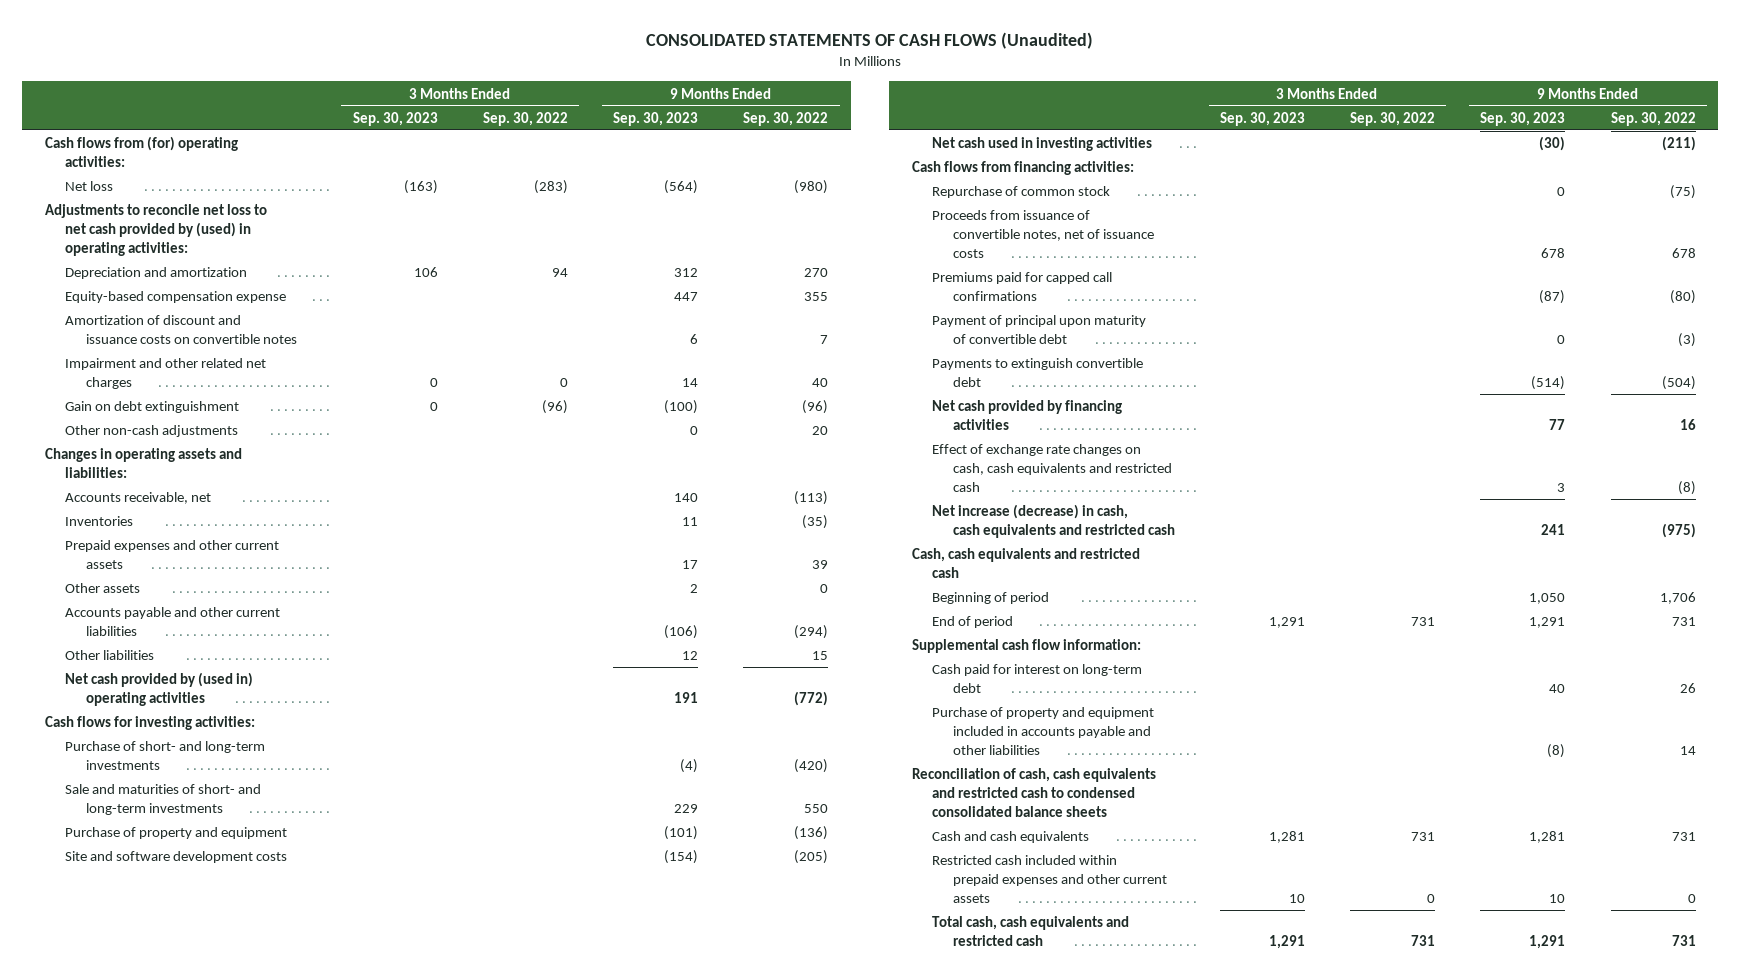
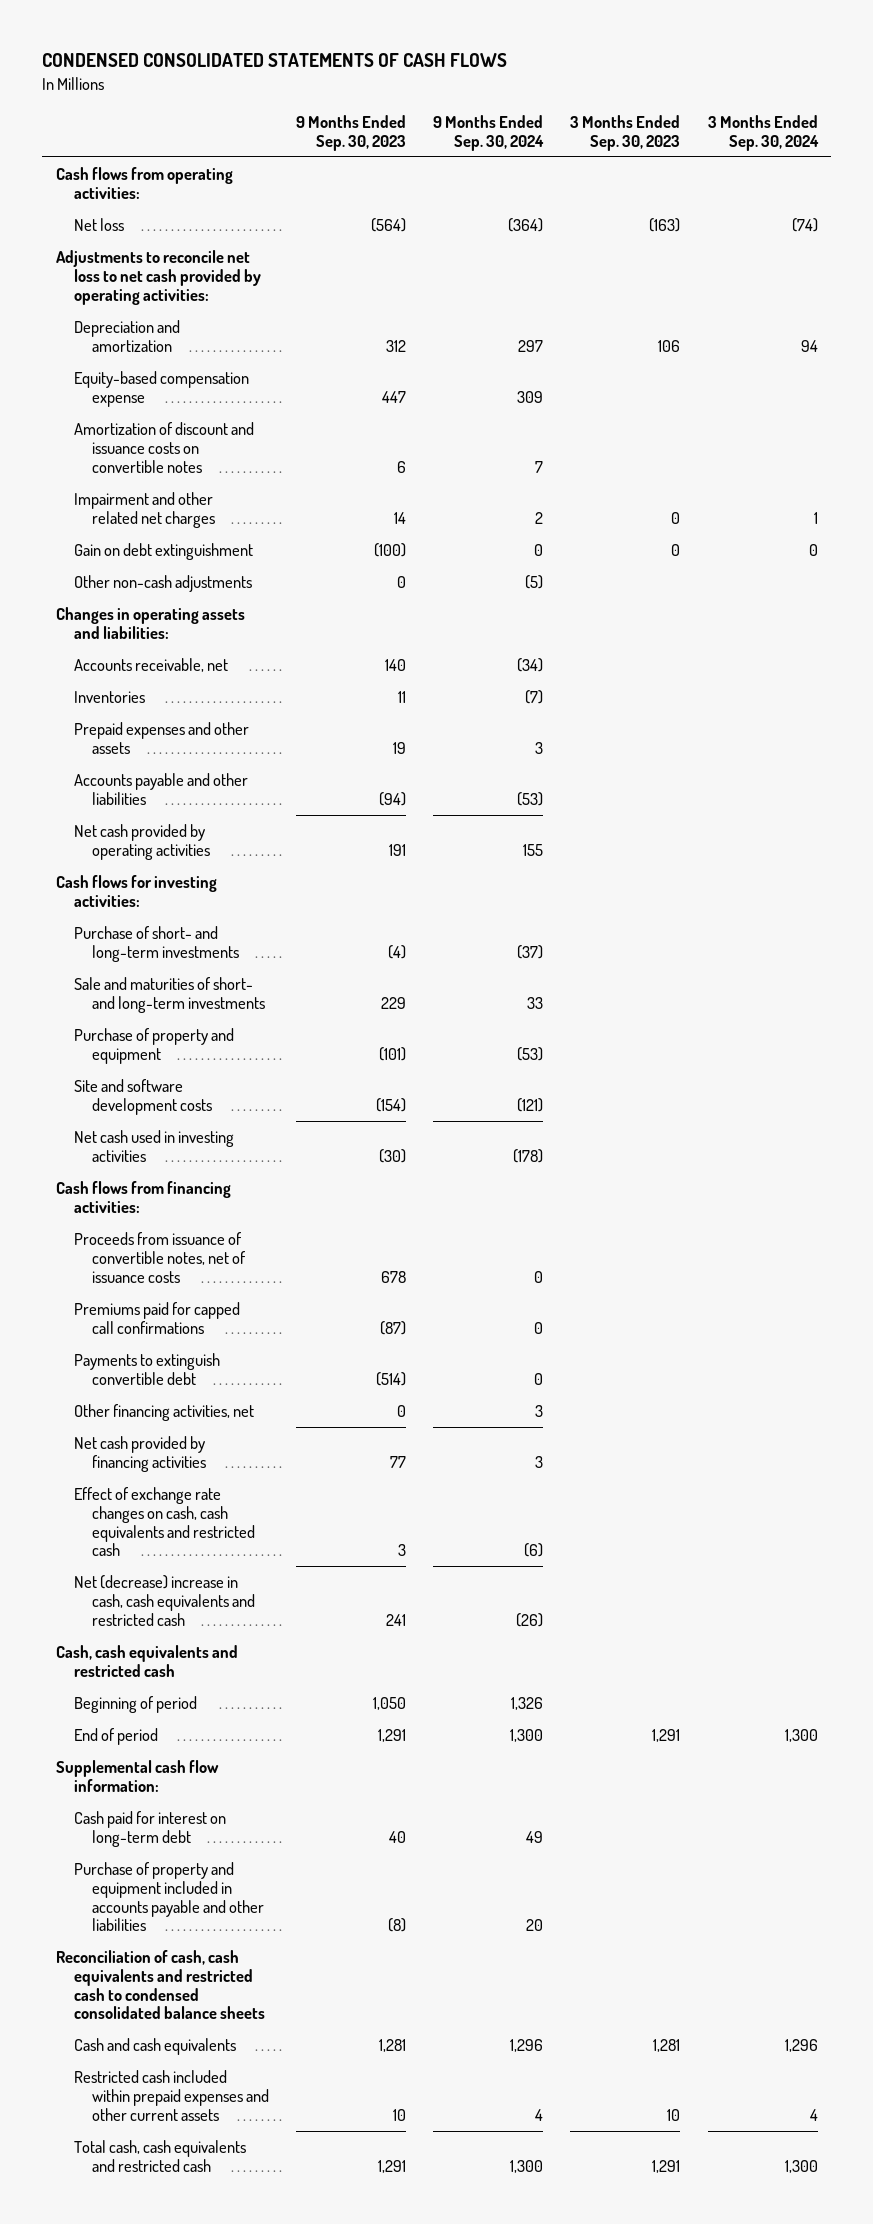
[646,31,1094,49] CONSOLIDATED STATEMENTS OF CASH FLOWS (Unaudited) -> [41,53,507,68] CONDENSED CONSOLIDATED STATEMENTS OF CASH FLOWS
[482,111,568,126] Sep. 30, 2022 -> none
[743,111,829,126] Sep. 30, 2022 -> none
none -> [433,114,545,151] 9 Months Ended Sep. 30, 2024
none -> [707,114,819,151] 3 Months Ended Sep. 30, 2024
[44,136,238,167] Cash flows from (for) operating activities: -> [55,166,233,199] Cash flows from operating activities:
[44,204,267,256] Adjustments to reconcile net loss to net cash provided by (used) in operating activities: -> [55,249,261,305] Adjustments to reconcile net loss to net cash provided by operating activities:
[65,583,141,594] Other assets -> none
[65,650,155,661] Other liabilities -> none
[65,540,280,569] Prepaid expenses and other current assets -> [73,721,249,754] Prepaid expenses and other assets
[682,559,699,569] 17 -> [392,741,406,754] 19
[65,607,281,636] Accounts payable and other current liabilities -> [73,772,248,805] Accounts payable and other liabilities
[664,624,699,639] (106) -> [378,791,406,806] (94)
[65,672,254,706] Net cash provided by (used in) operating activities -> [73,823,210,860] Net cash provided by operating activities
[932,186,1111,199] Repurchase of common stock -> none
[932,315,1147,344] Payment of principal upon maturity of convertible debt -> none
none -> [73,1403,254,1421] Other financing activities, net
[932,504,1175,538] Net increase (decrease) in cash, cash equivalents and restricted cash -> [73,1574,255,1626] Net (decrease) increase in cash, cash equivalents and restricted cash

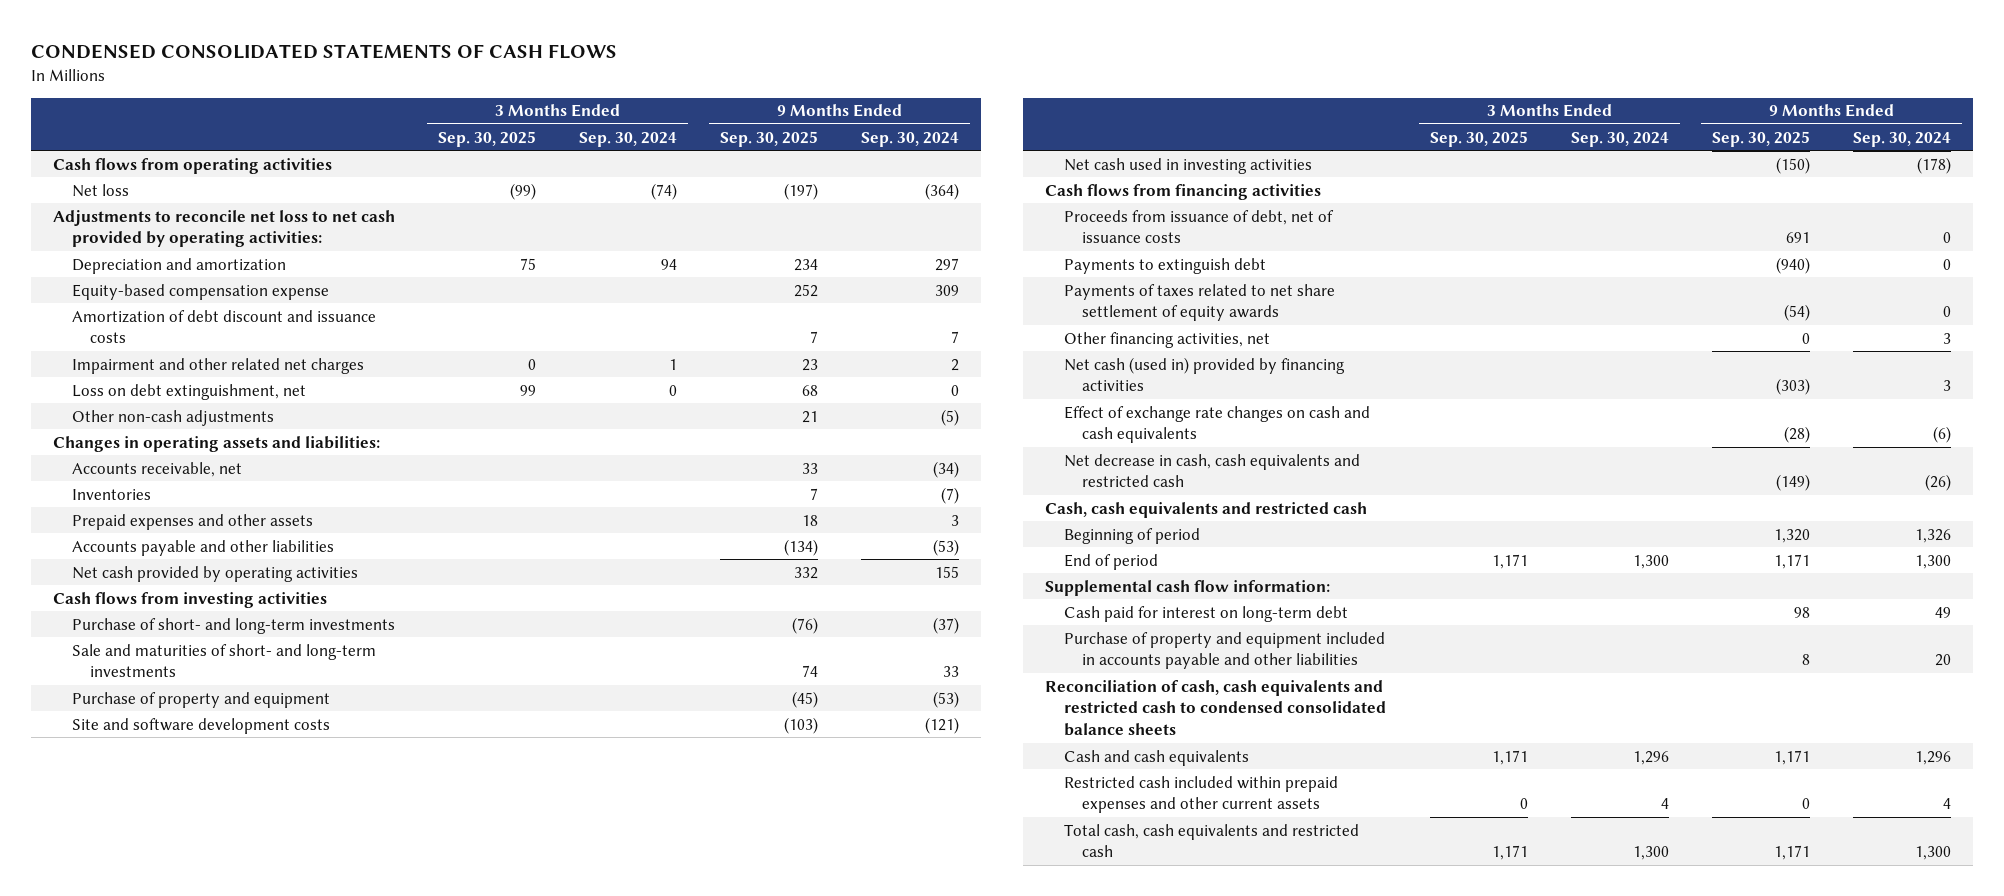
[295,114,406,151] 9 Months Ended Sep. 30, 2023 -> none
[570,114,681,151] 3 Months Ended Sep. 30, 2023 -> none
none -> [438,130,537,147] Sep. 30, 2025
none -> [720,130,819,147] Sep. 30, 2025
[55,166,233,199] Cash flows from operating activities: -> [52,157,332,174] Cash flows from operating activities
[73,421,254,473] Amortization of discount and issuance costs on convertible notes -> [71,309,376,344] Amortization of debt discount and issuance costs
[73,542,253,560] Gain on debt extinguishment -> [71,383,306,400] Loss on debt extinguishment, net
[55,874,217,907] Cash flows for investing activities: -> [52,591,327,608] Cash flows from investing activities
[73,1301,240,1334] Premiums paid for capped call confirmations -> none
[55,1180,231,1213] Cash flows from financing activities: -> [1044,183,1321,200] Cash flows from financing activities
[73,1231,246,1283] Proceeds from issuance of convertible notes, net of issuance costs -> [1063,209,1334,244] Proceeds from issuance of debt, net of issuance costs
[73,1352,220,1385] Payments to extinguish convertible debt -> [1063,257,1266,274] Payments to extinguish debt
none -> [1063,283,1335,322] Payments of taxes related to net share settlement of equity awards
[73,1435,206,1472] Net cash provided by financing activities -> [1063,356,1345,392] Net cash (used in) provided by financing activities
[73,1486,255,1557] Effect of exchange rate changes on cash, cash equivalents and restricted cash -> [1063,405,1370,444] Effect of exchange rate changes on cash and cash equivalents
[73,1574,255,1626] Net (decrease) increase in cash, cash equivalents and restricted cash -> [1063,453,1360,488] Net decrease in cash, cash equivalents and restricted cash

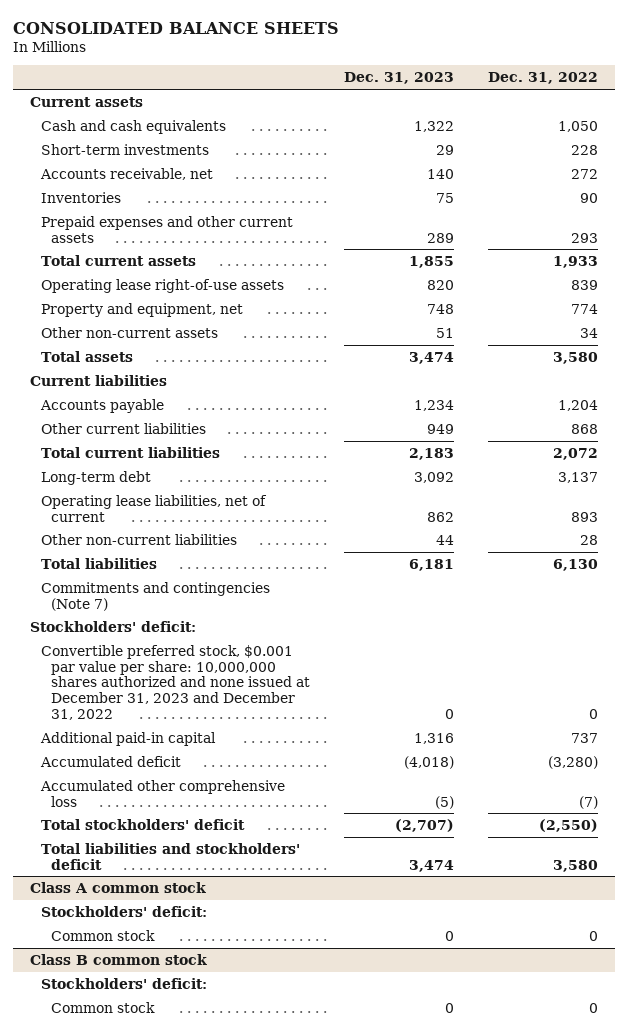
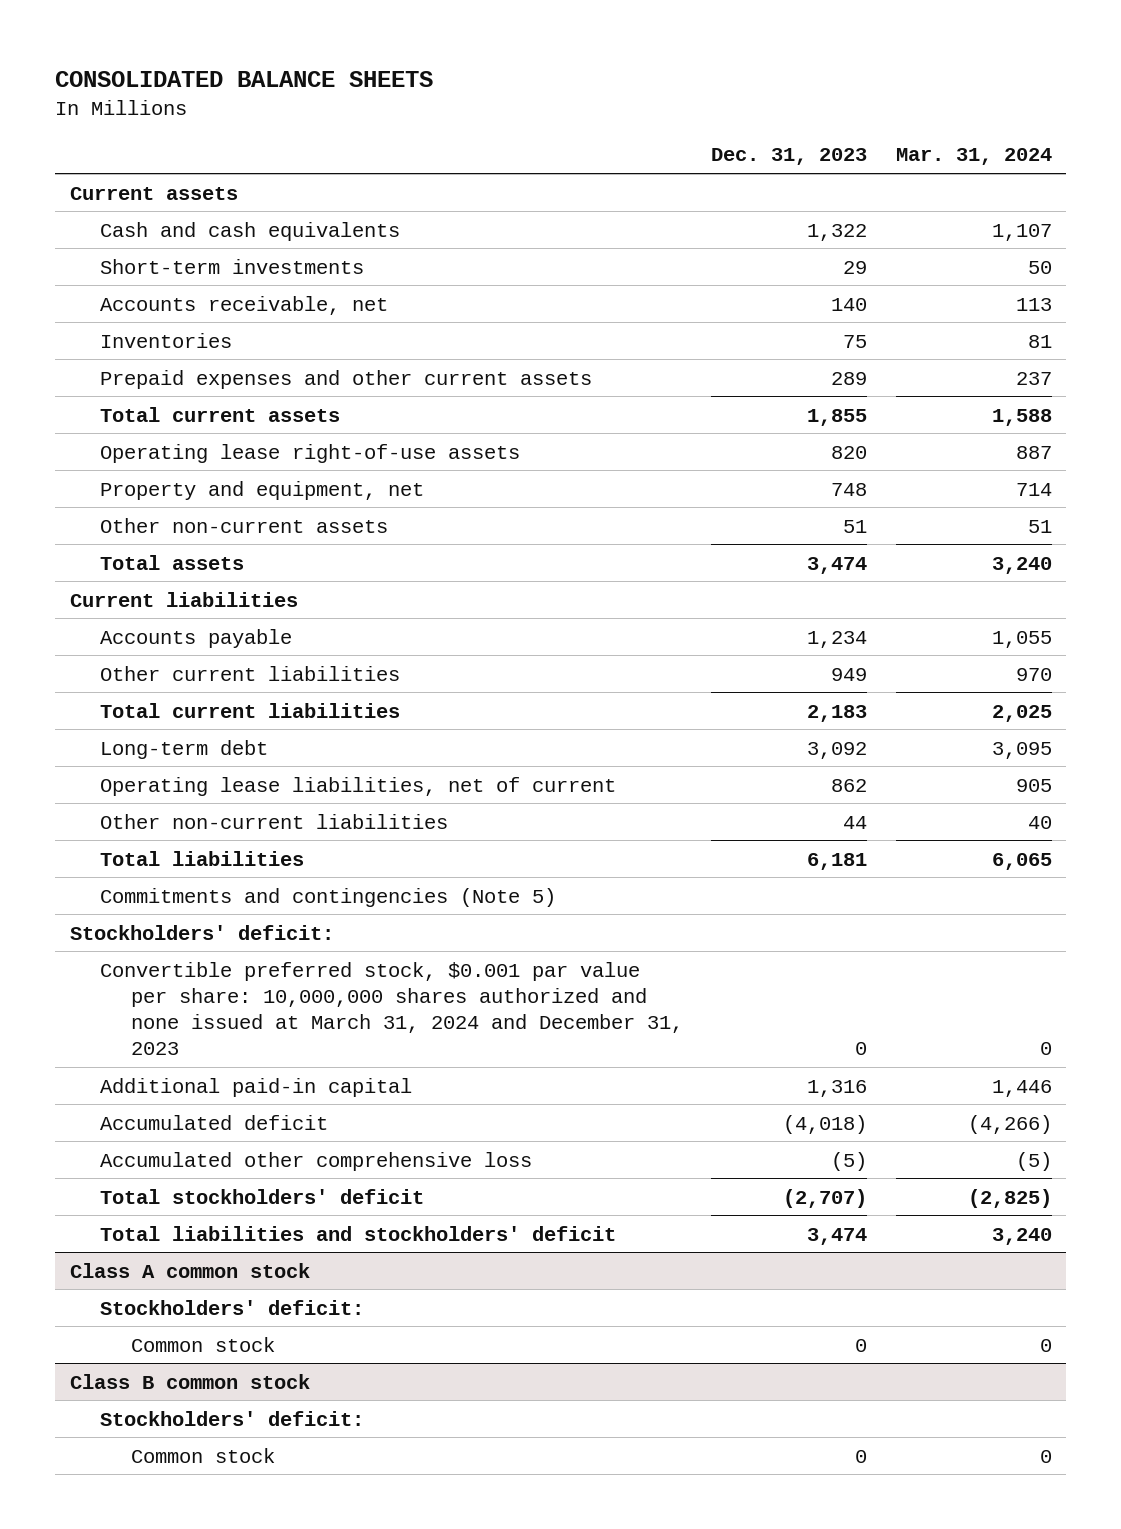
[488,72,599,85] Dec. 31, 2022 -> none
none -> [895,148,1052,166] Mar. 31, 2024
[40,581,270,611] Commitments and contingencies (Note 7) -> [100,887,557,907] Commitments and contingencies (Note 5)
[40,644,311,720] Convertible preferred stock, $0.001 par value per share: 10,000,000 shares authorized and none issued at December 31, 2023 and December 31, 2022 -> [100,961,683,1056] Convertible preferred stock, $0.001 par value per share: 10,000,000 shares authorized and none issued at March 31, 2024 and December 31, 2023

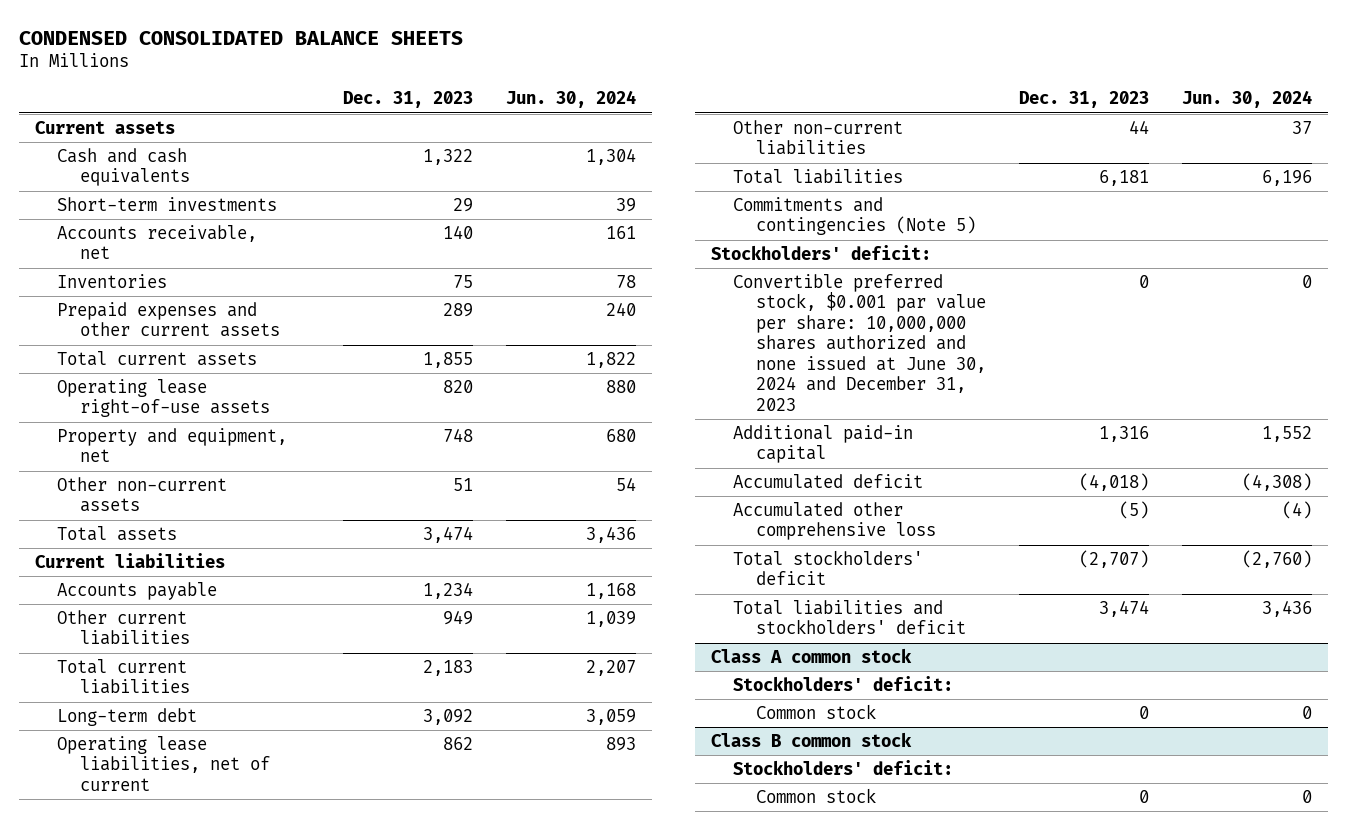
[55,71,434,88] CONSOLIDATED BALANCE SHEETS -> [18,30,463,45] CONDENSED CONSOLIDATED BALANCE SHEETS
[895,148,1052,166] Mar. 31, 2024 -> none
none -> [505,90,636,109] Jun. 30, 2024
[100,961,683,1056] Convertible preferred stock, $0.001 par value per share: 10,000,000 shares authorized and none issued at March 31, 2024 and December 31, 2023 -> [733,273,986,411] Convertible preferred stock, $0.001 par value per share: 10,000,000 shares authorized and none issued at June 30, 2024 and December 31, 2023

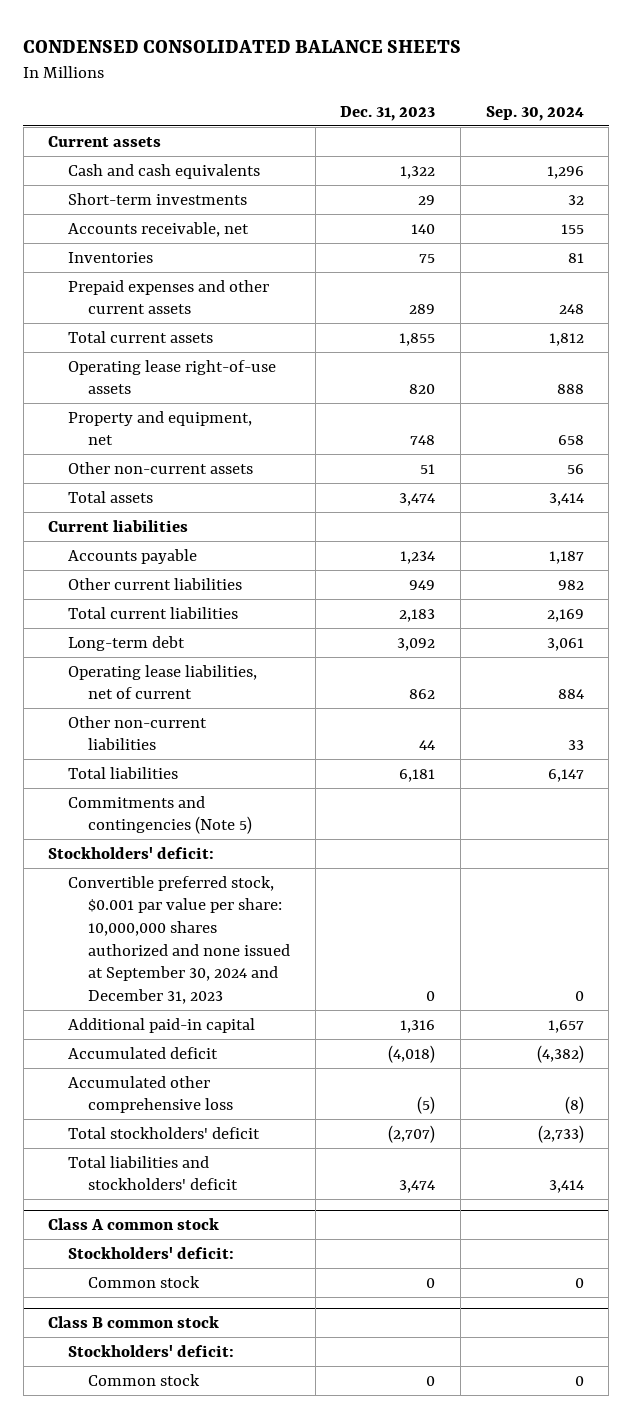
[505,90,636,109] Jun. 30, 2024 -> none
none -> [485,105,584,121] Sep. 30, 2024
[733,273,986,411] Convertible preferred stock, $0.001 par value per share: 10,000,000 shares authorized and none issued at June 30, 2024 and December 31, 2023 -> [68,875,291,1005] Convertible preferred stock, $0.001 par value per share: 10,000,000 shares authorized and none issued at September 30, 2024 and December 31, 2023

